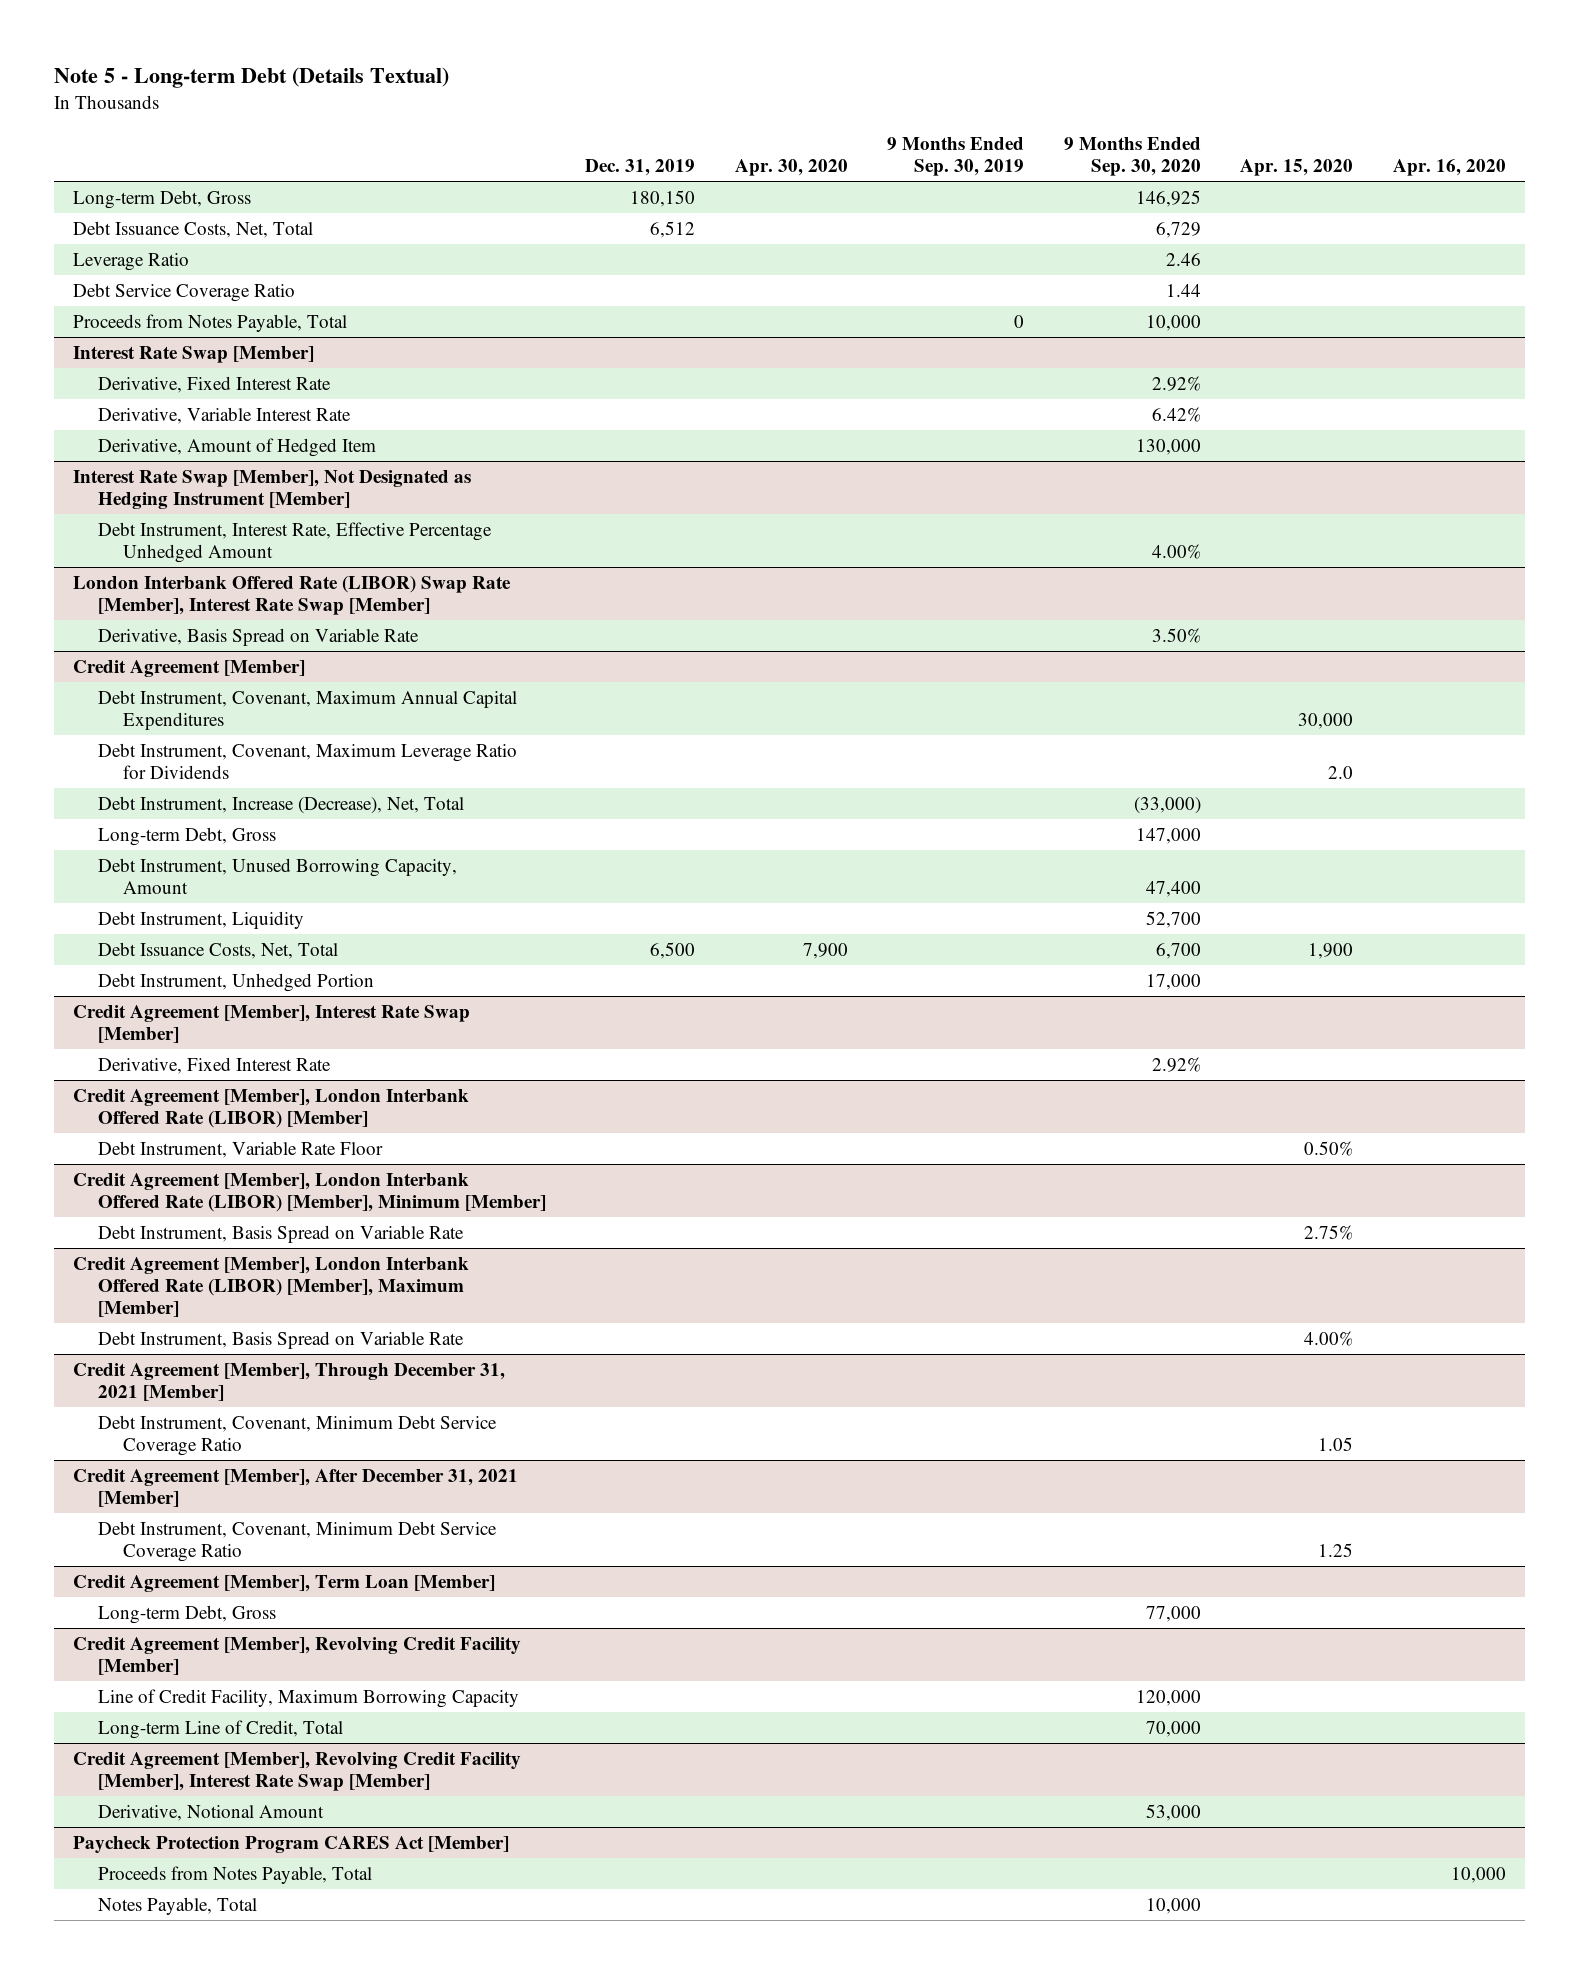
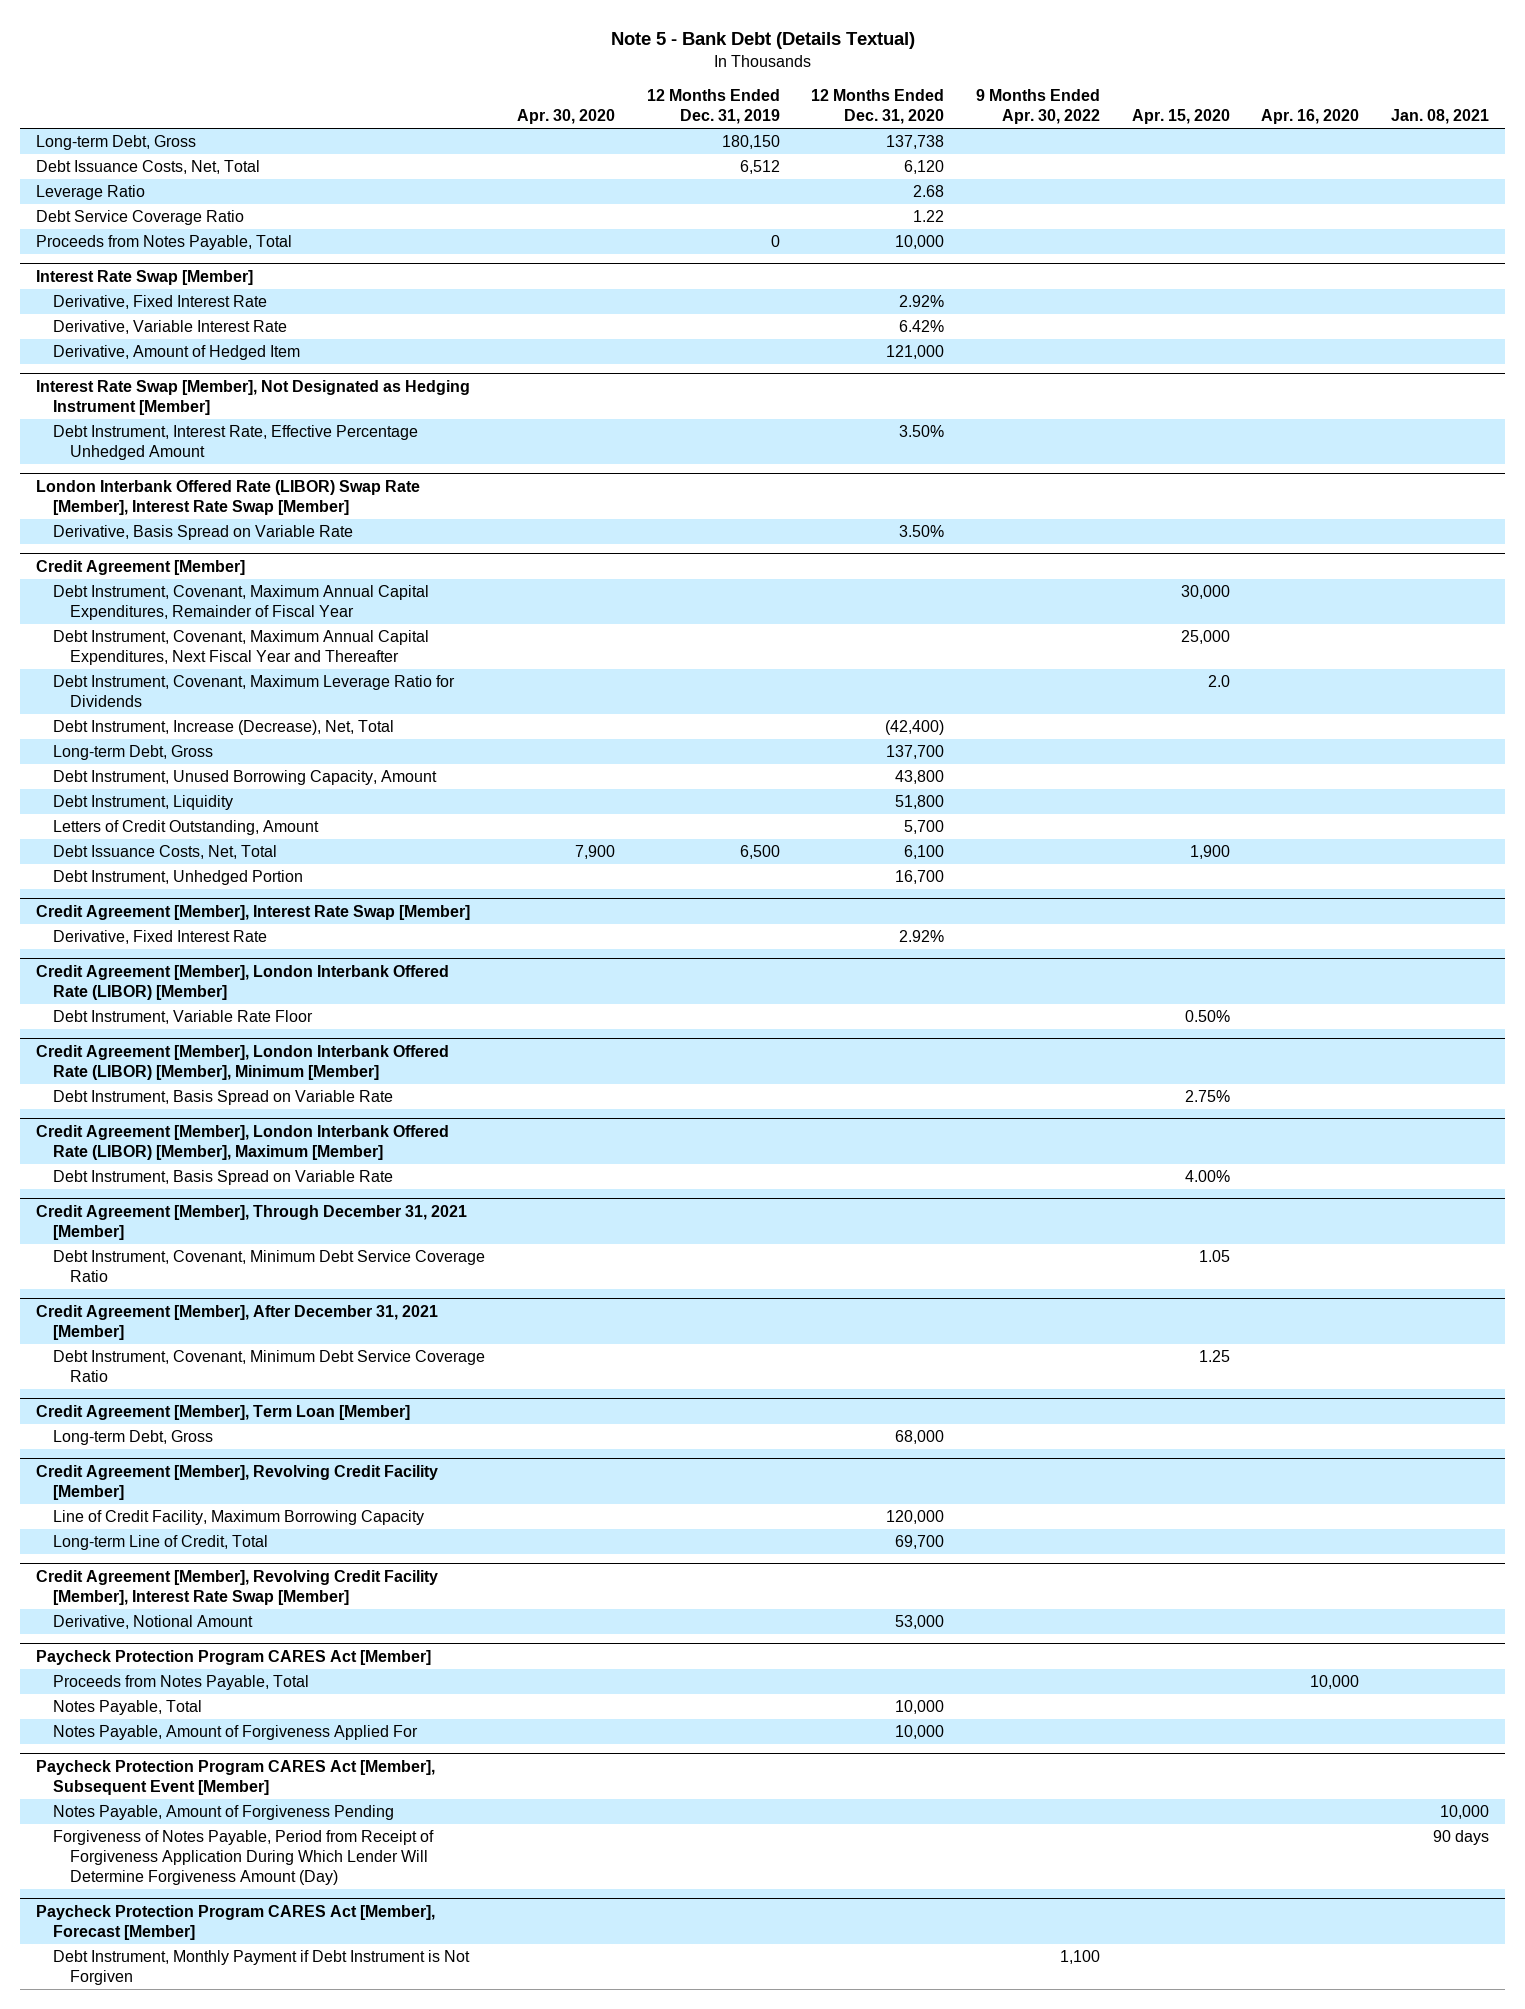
[53,67,449,89] Note 5 - Long-term Debt (Details Textual) -> [610,32,915,50] Note 5 - Bank Debt (Details Textual)
[585,159,696,177] Dec. 31, 2019 -> none
[887,137,1025,177] 9 Months Ended Sep. 30, 2019 -> none
[1063,137,1201,177] 9 Months Ended Sep. 30, 2020 -> none
none -> [646,89,780,125] 12 Months Ended Dec. 31, 2019
none -> [811,89,945,125] 12 Months Ended Dec. 31, 2020
none -> [975,89,1100,125] 9 Months Ended Apr. 30, 2022
none -> [1390,109,1489,125] Jan. 08, 2021
[98,689,518,730] Debt Instrument, Covenant, Maximum Annual Capital Expenditures -> [53,585,430,621] Debt Instrument, Covenant, Maximum Annual Capital Expenditures, Remainder of Fiscal Year
none -> [53,630,430,666] Debt Instrument, Covenant, Maximum Annual Capital Expenditures, Next Fiscal Year and Thereafter
none -> [53,820,320,836] Letters of Credit Outstanding, Amount
none -> [53,1725,419,1741] Notes Payable, Amount of Forgiveness Applied For
none -> [36,1760,436,1796] Paycheck Protection Program CARES Act [Member], Subsequent Event [Member]
none -> [53,1805,395,1821] Notes Payable, Amount of Forgiveness Pending
none -> [53,1830,435,1886] Forgiveness of Notes Payable, Period from Receipt of Forgiveness Application During Which Lender Will Determine Forgiveness Amount (Day)
none -> [36,1905,436,1941] Paycheck Protection Program CARES Act [Member], Forecast [Member]
none -> [53,1950,471,1986] Debt Instrument, Monthly Payment if Debt Instrument is Not Forgiven

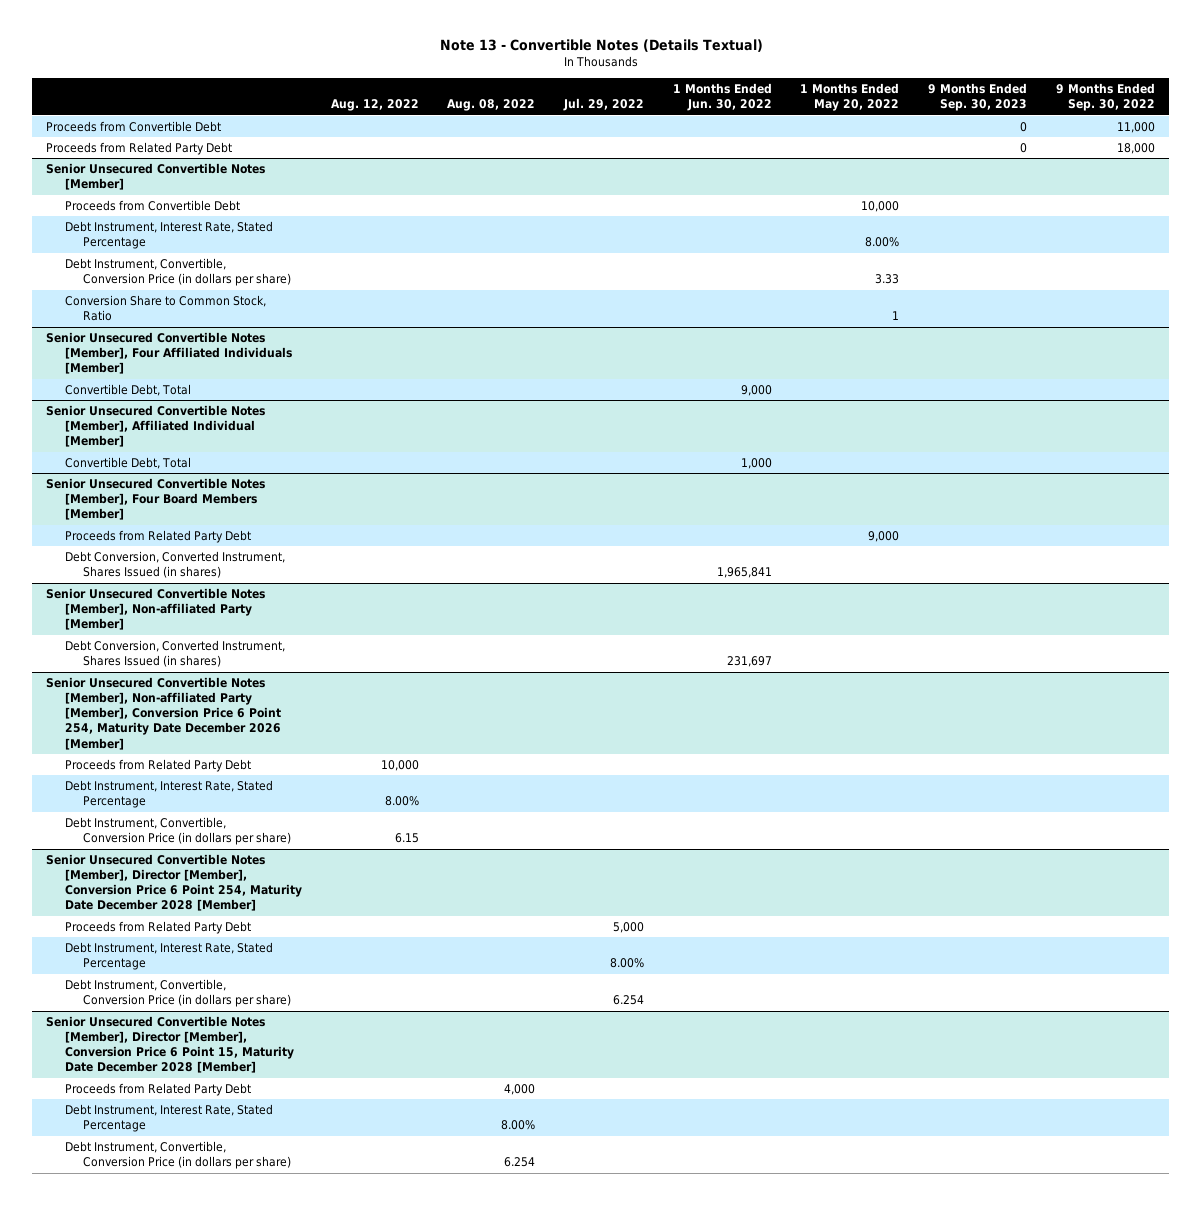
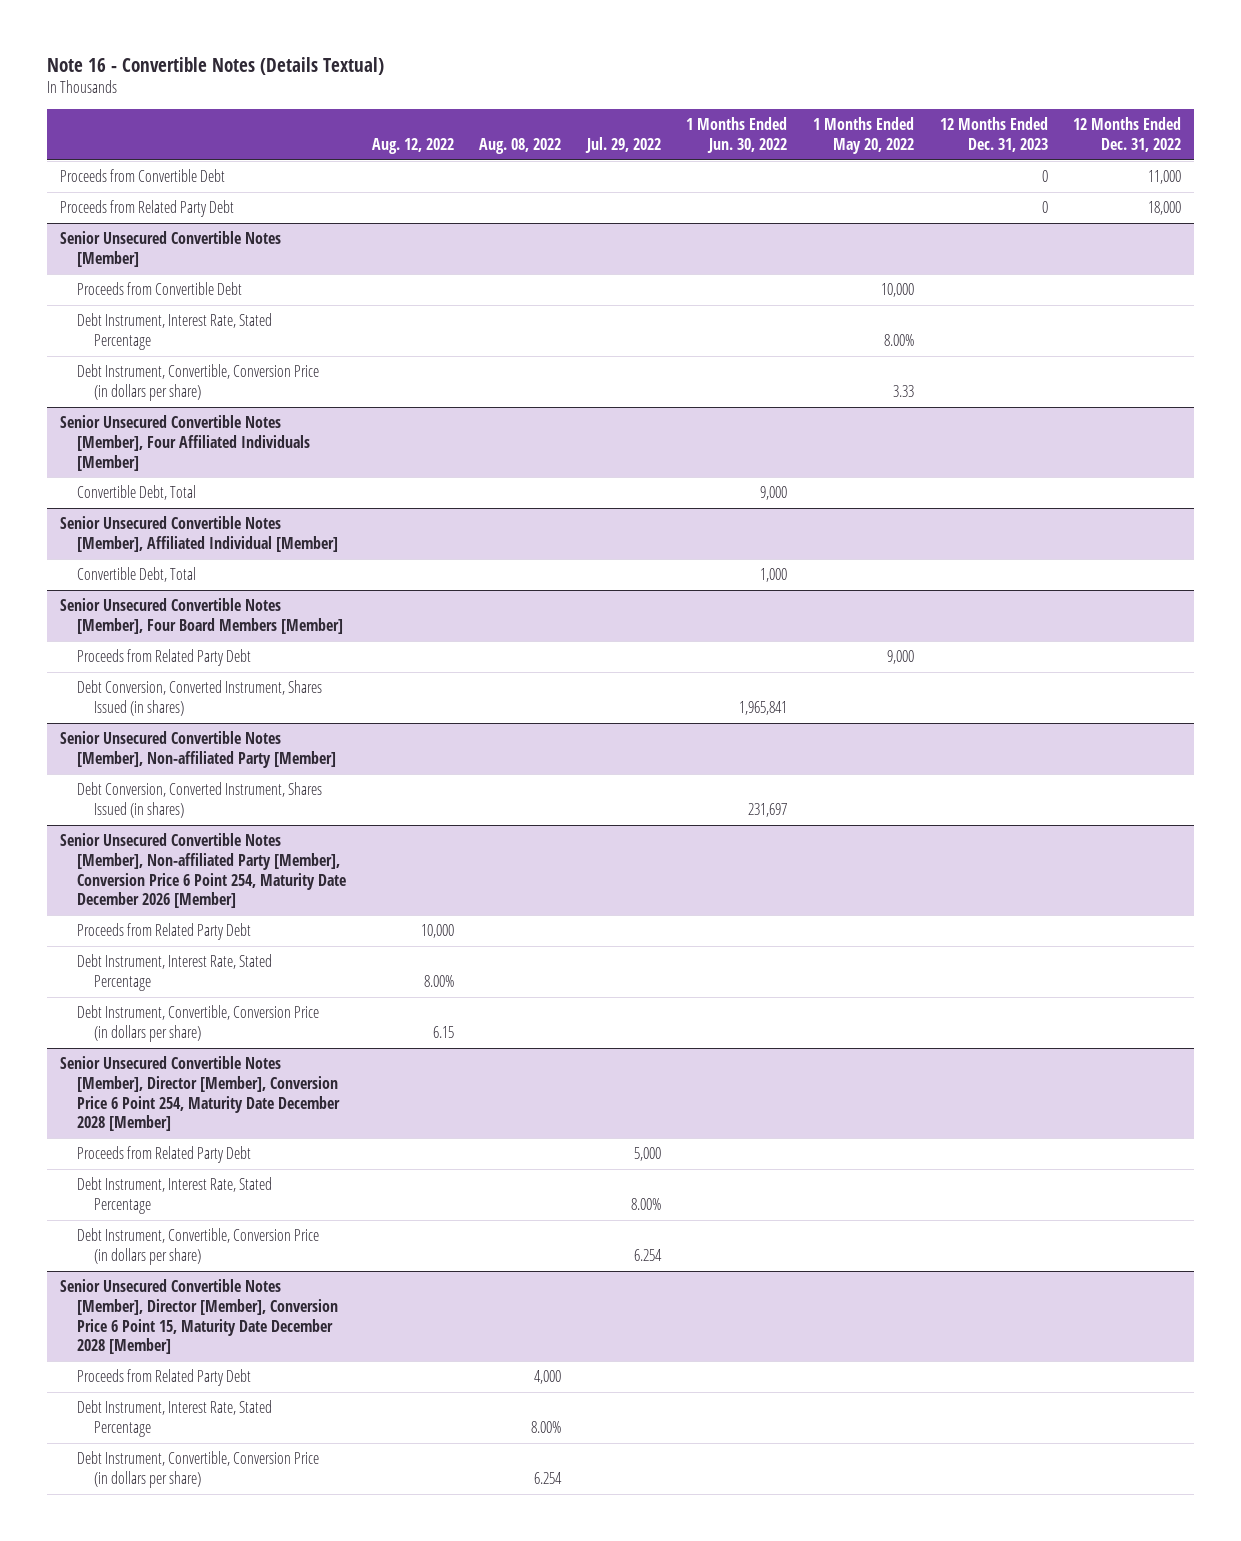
[439,39,763,53] Note 13 - Convertible Notes (Details Textual) -> [47,56,385,75] Note 16 - Convertible Notes (Details Textual)
[928,83,1028,112] 9 Months Ended Sep. 30, 2023 -> none
[1055,83,1155,112] 9 Months Ended Sep. 30, 2022 -> none
none -> [939,117,1048,153] 12 Months Ended Dec. 31, 2023
none -> [1073,117,1182,153] 12 Months Ended Dec. 31, 2022
[64,295,266,322] Conversion Share to Common Stock, Ratio -> none

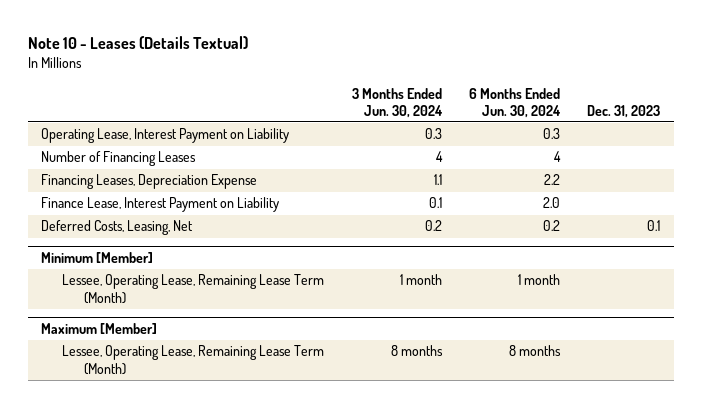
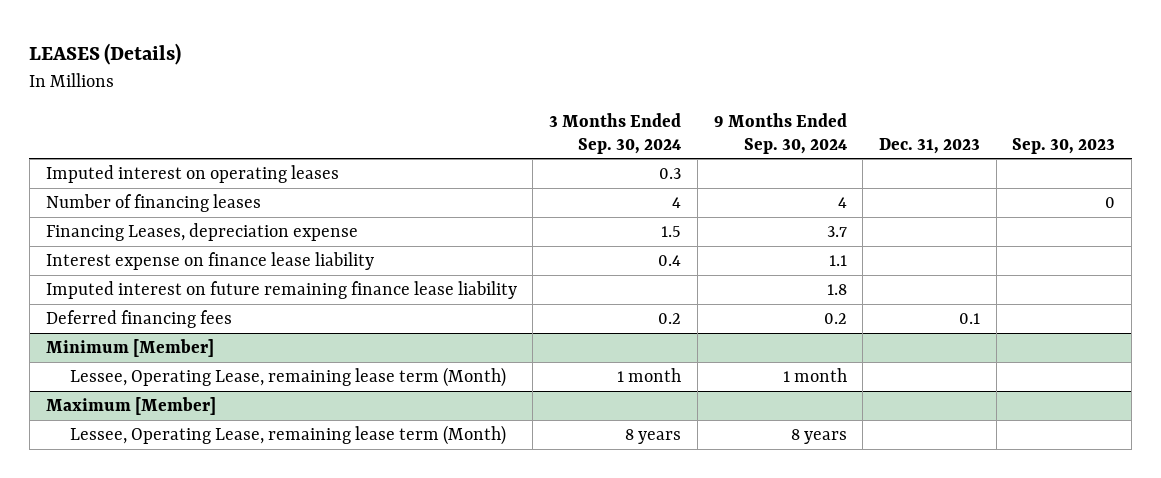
[27,36,248,50] Note 10 - Leases (Details Textual) -> [29,43,182,66] LEASES (Details)
[351,87,443,118] 3 Months Ended Jun. 30, 2024 -> none
[469,87,562,118] 6 Months Ended Jun. 30, 2024 -> none
none -> [549,112,682,154] 3 Months Ended Sep. 30, 2024
none -> [713,112,847,154] 9 Months Ended Sep. 30, 2024
none -> [1012,137,1116,154] Sep. 30, 2023
[41,128,290,144] Operating Lease, Interest Payment on Liability -> [45,164,339,183] Imputed interest on operating leases
[41,151,197,167] Number of Financing Leases -> [45,193,261,212] Number of financing leases
[41,174,258,190] Financing Leases, Depreciation Expense -> [45,222,358,241] Financing Leases, depreciation expense
none -> [45,251,374,270] Interest expense on finance lease liability
[41,197,280,213] Finance Lease, Interest Payment on Liability -> [45,280,517,299] Imputed interest on future remaining finance lease liability
[41,220,194,236] Deferred Costs, Leasing, Net -> [45,309,232,328] Deferred financing fees
[62,274,325,304] Lessee, Operating Lease, Remaining Lease Term (Month) -> [69,366,506,387] Lessee, Operating Lease, remaining lease term (Month)
[62,345,325,375] Lessee, Operating Lease, Remaining Lease Term (Month) -> [69,424,506,445] Lessee, Operating Lease, remaining lease term (Month)

